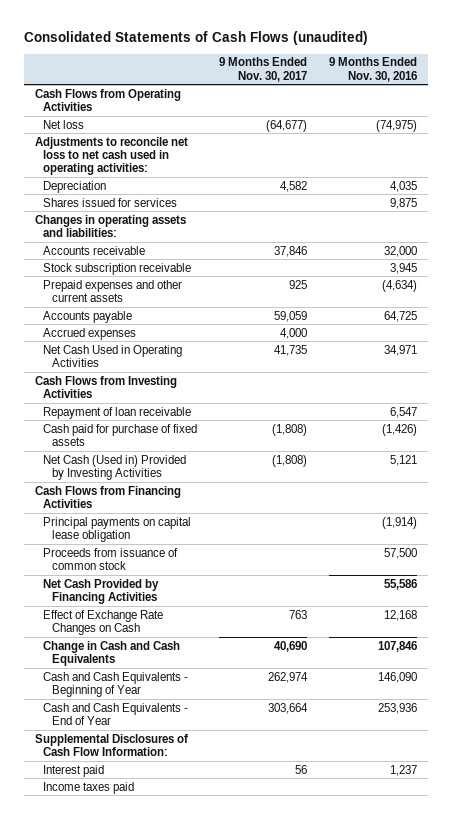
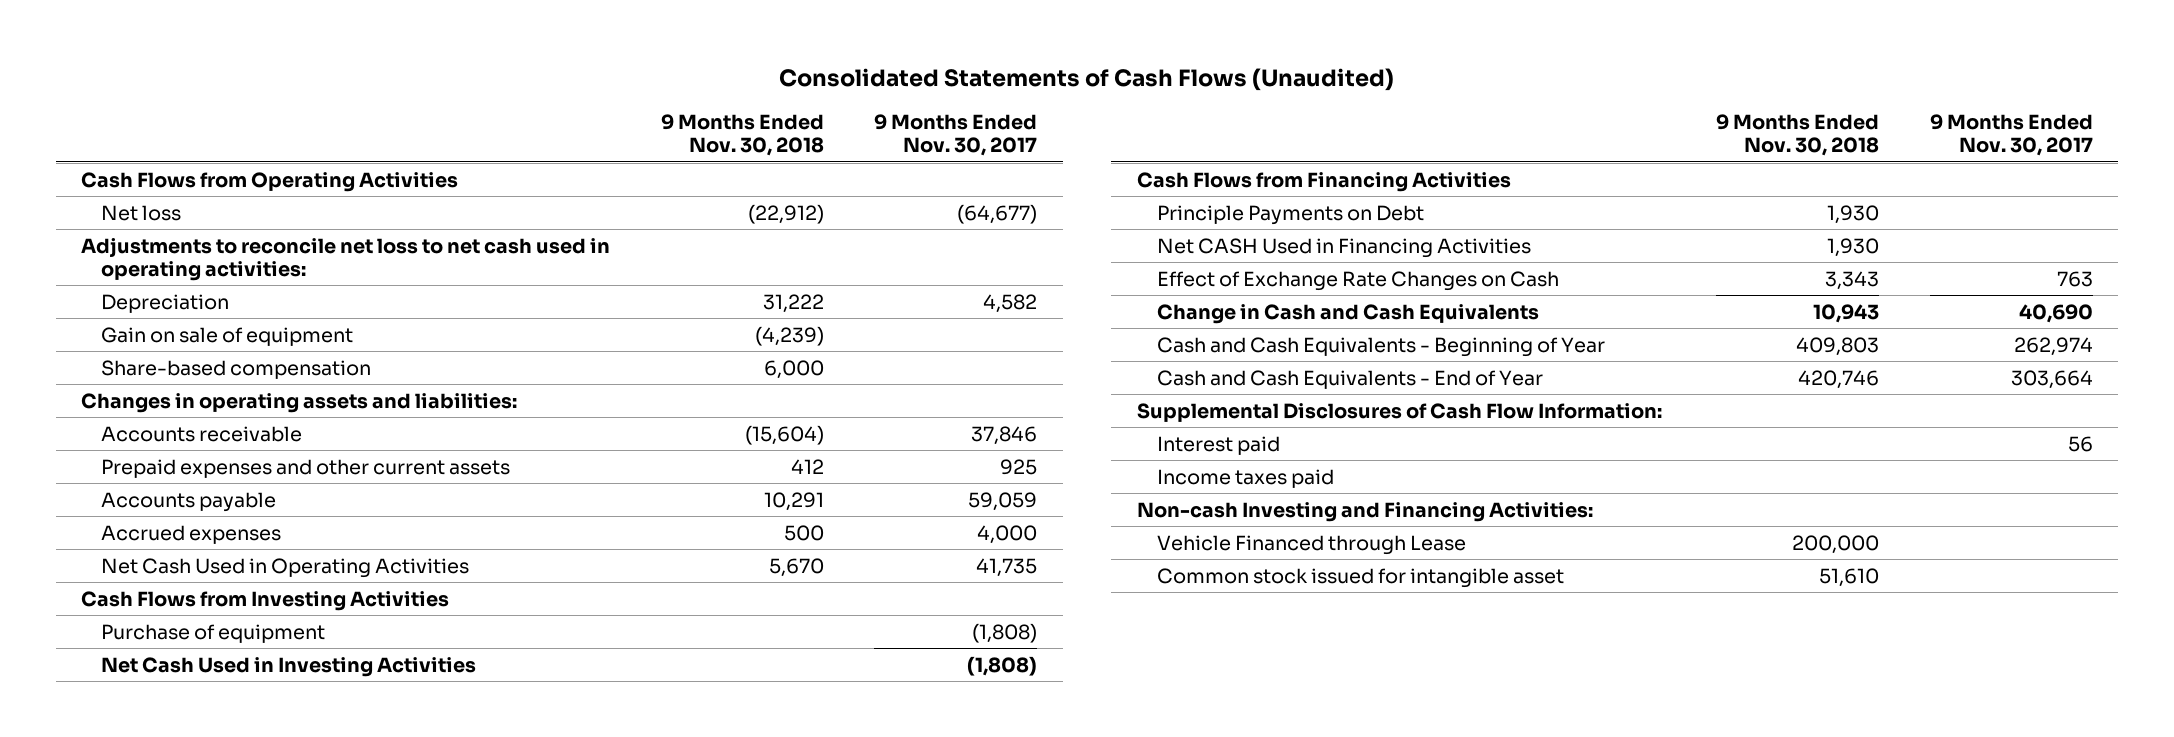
[24,31,369,46] Consolidated Statements of Cash Flows (unaudited) -> [778,67,1394,91] Consolidated Statements of Cash Flows (Unaudited)
[329,57,418,82] 9 Months Ended Nov. 30, 2016 -> none
none -> [660,113,824,157] 9 Months Ended Nov. 30, 2018
[43,197,178,207] Shares issued for services -> none
none -> [101,326,354,346] Gain on sale of equipment
none -> [101,359,372,379] Share-based compensation
[43,262,192,275] Stock subscription receivable -> none
[43,406,192,419] Repayment of loan receivable -> none
[43,423,198,446] Cash paid for purchase of fixed assets -> [101,623,326,643] Purchase of equipment
[43,454,187,480] Net Cash (Used in) Provided by Investing Activities -> [101,656,477,677] Net Cash Used in Investing Activities
[43,516,192,542] Principal payments on capital lease obligation -> none
[43,547,179,570] Proceeds from issuance of common stock -> none
none -> [1157,204,1425,225] Principle Payments on Debt
[43,578,160,604] Net Cash Provided by Financing Activities -> [1157,237,1532,258] Net CASH Used in Financing Activities
none -> [1136,501,1593,522] Non-cash Investing and Financing Activities:
none -> [1157,534,1467,555] Vehicle Financed through Lease
none -> [1157,567,1565,588] Common stock issued for intangible asset

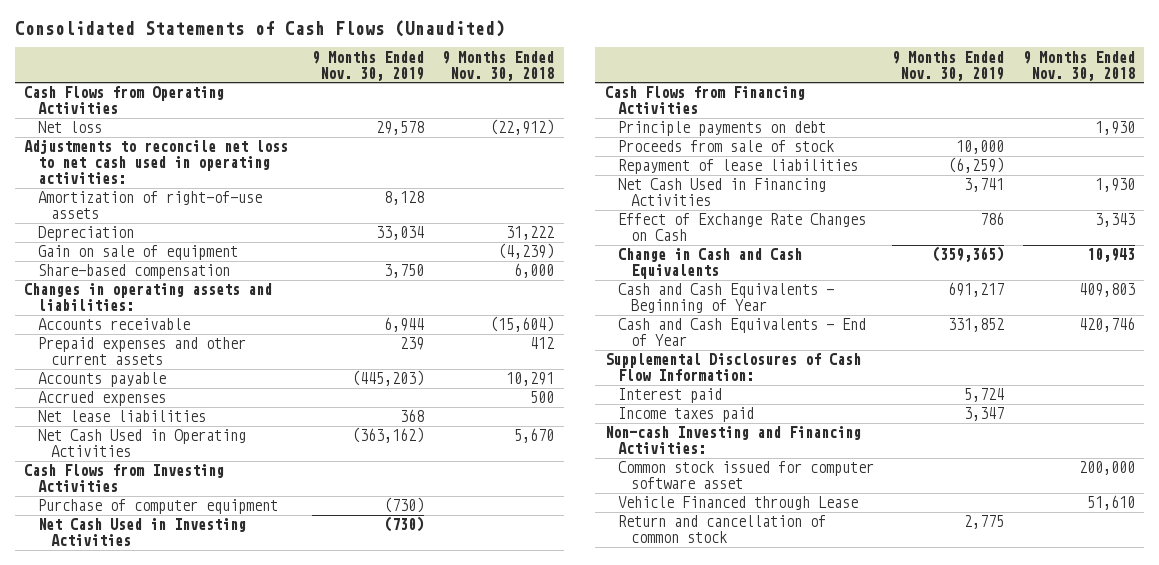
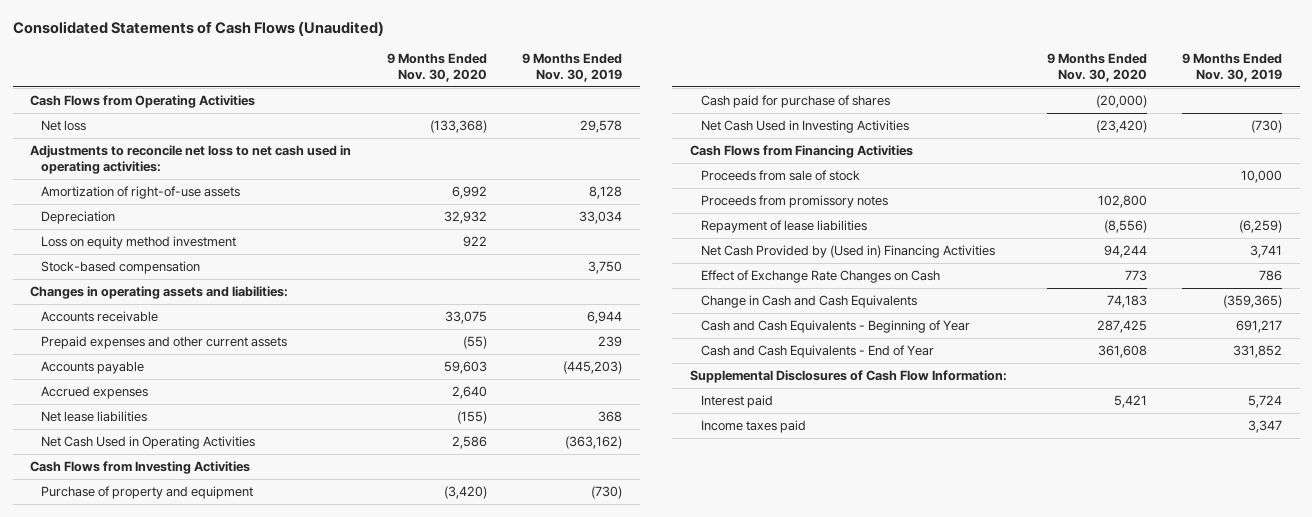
[442,50,555,81] 9 Months Ended Nov. 30, 2018 -> none
none -> [386,52,487,83] 9 Months Ended Nov. 30, 2020
[37,245,238,261] Gain on sale of equipment -> none
none -> [40,235,236,249] Loss on equity method investment
[37,264,230,280] Share-based compensation -> [40,260,200,274] Stock-based compensation
[37,499,278,515] Purchase of computer equipment -> [40,485,253,499] Purchase of property and equipment
none -> [700,94,890,108] Cash paid for purchase of shares
[617,121,826,137] Principle payments on debt -> none
none -> [700,194,888,208] Proceeds from promissory notes
[617,178,826,207] Net Cash Used in Financing Activities -> [700,244,995,258] Net Cash Provided by (Used in) Financing Activities
[604,426,861,455] Non-cash Investing and Financing Activities: -> none
[617,461,874,490] Common stock issued for computer software asset -> none
[617,496,858,511] Vehicle Financed through Lease -> none
[617,515,826,544] Return and cancellation of common stock -> none

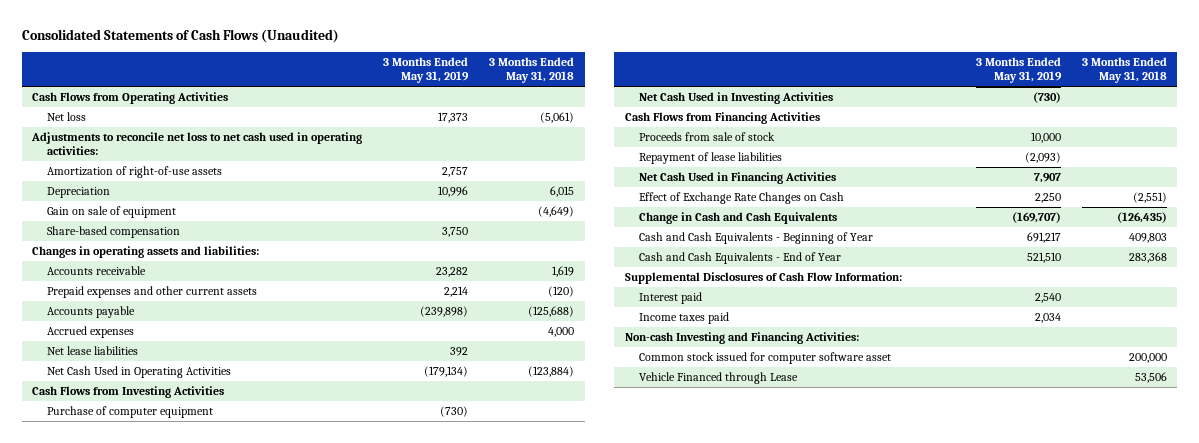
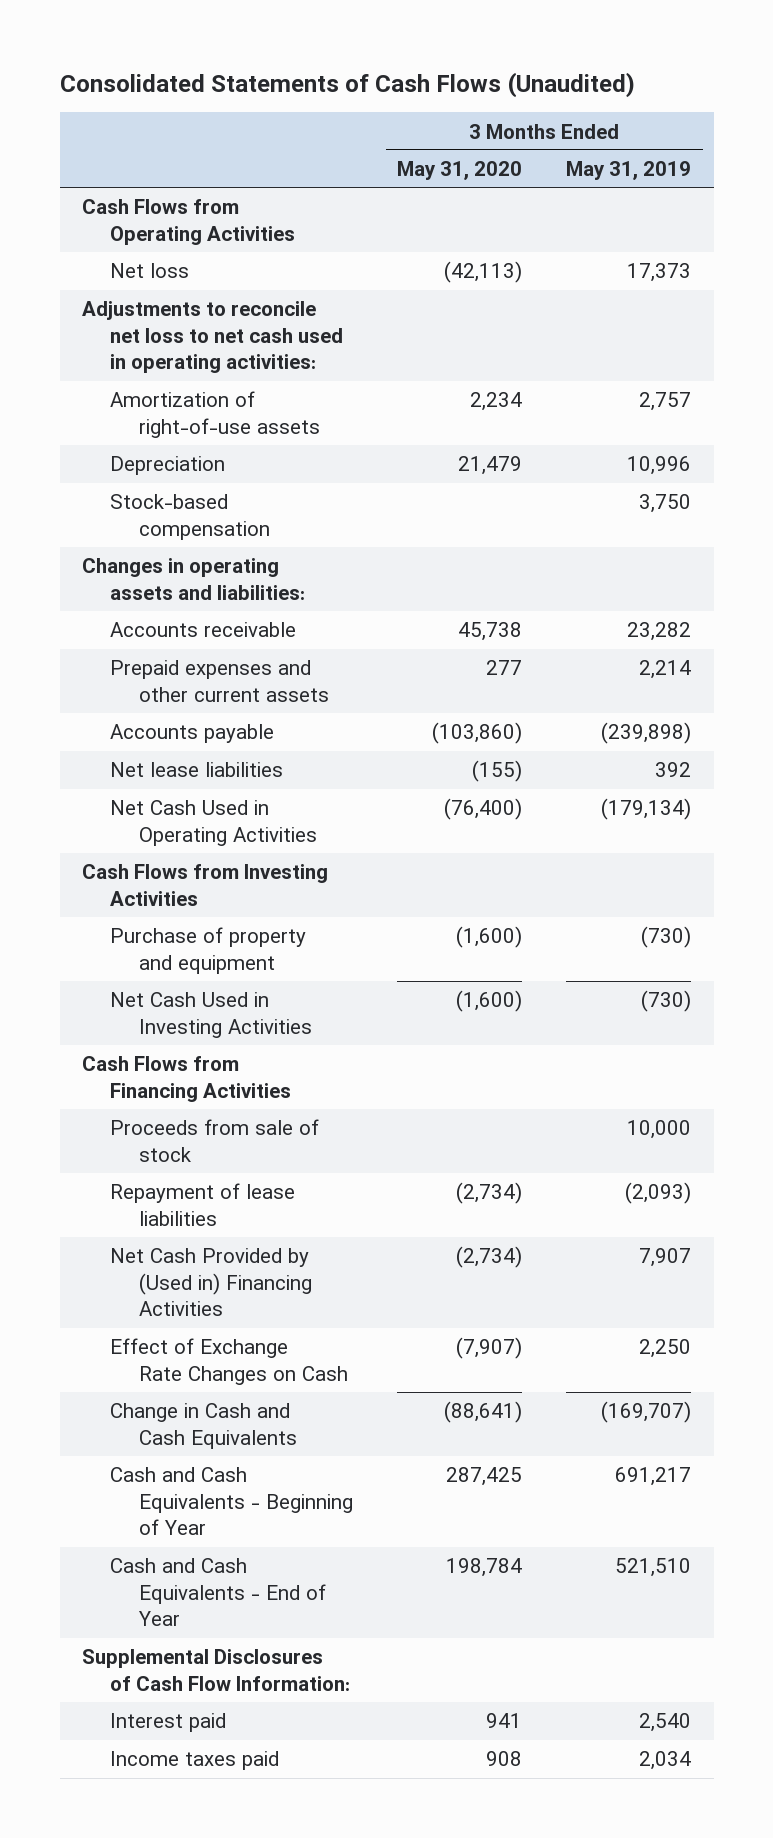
[489,57,575,84] 3 Months Ended May 31, 2018 -> none
none -> [397,161,523,181] May 31, 2020
[46,205,176,218] Gain on sale of equipment -> none
[46,225,180,238] Share-based compensation -> [110,494,271,540] Stock-based compensation
[46,325,134,338] Accrued expenses -> none
[46,405,213,418] Purchase of computer equipment -> [110,927,307,974] Purchase of property and equipment
[639,171,837,184] Net Cash Used in Financing Activities -> [110,1248,313,1317] Net Cash Provided by (Used in) Financing Activities
[624,331,859,344] Non-cash Investing and Financing Activities: -> none
[639,351,892,364] Common stock issued for computer software asset -> none
[639,371,799,384] Vehicle Financed through Lease -> none

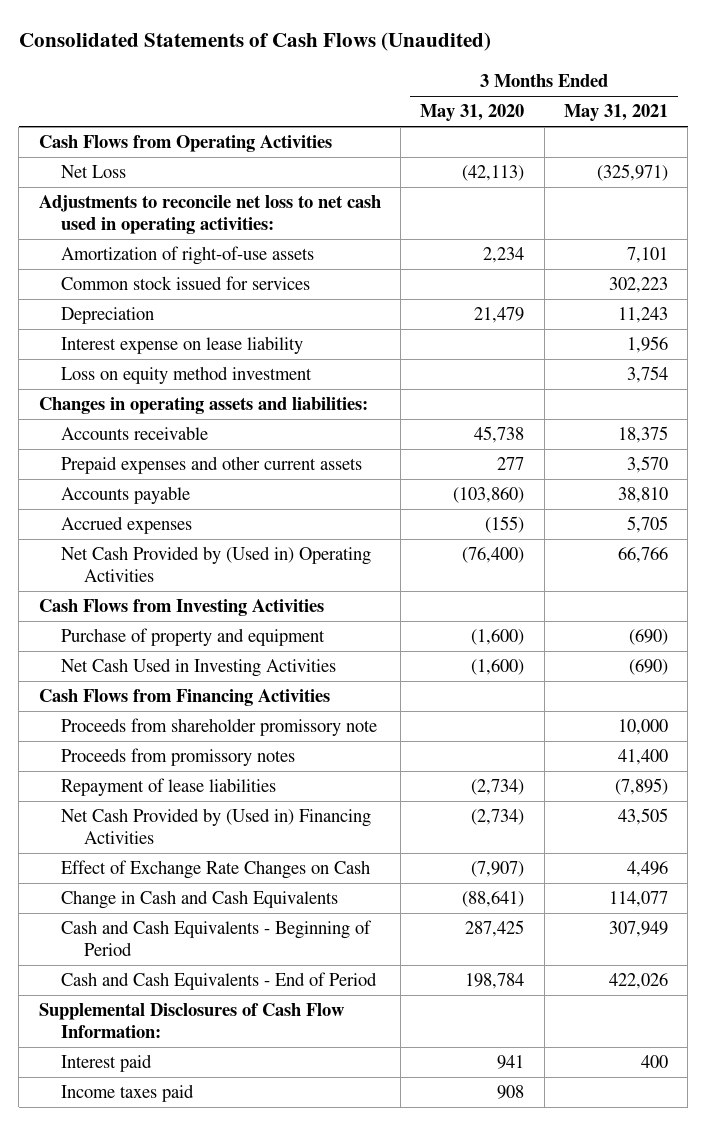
[566,161,692,181] May 31, 2019 -> none
none -> [563,104,668,122] May 31, 2021
[110,263,190,279] Net loss -> [61,165,127,179] Net Loss
none -> [61,276,311,291] Common stock issued for services
[110,494,271,540] Stock-based compensation -> none
none -> [61,336,304,355] Interest expense on lease liability
none -> [61,366,313,385] Loss on equity method investment
[110,762,284,778] Net lease liabilities -> [61,516,193,535] Accrued expenses
[110,800,318,846] Net Cash Used in Operating Activities -> [61,546,372,582] Net Cash Provided by (Used in) Operating Activities
[110,1119,320,1162] Proceeds from sale of stock -> none
none -> [61,718,378,737] Proceeds from shareholder promissory note
none -> [61,748,296,767] Proceeds from promissory notes
[110,1467,354,1536] Cash and Cash Equivalents - Beginning of Year -> [61,920,373,956] Cash and Cash Equivalents - Beginning of Period
[110,1558,327,1627] Cash and Cash Equivalents - End of Year -> [61,972,378,991] Cash and Cash Equivalents - End of Period

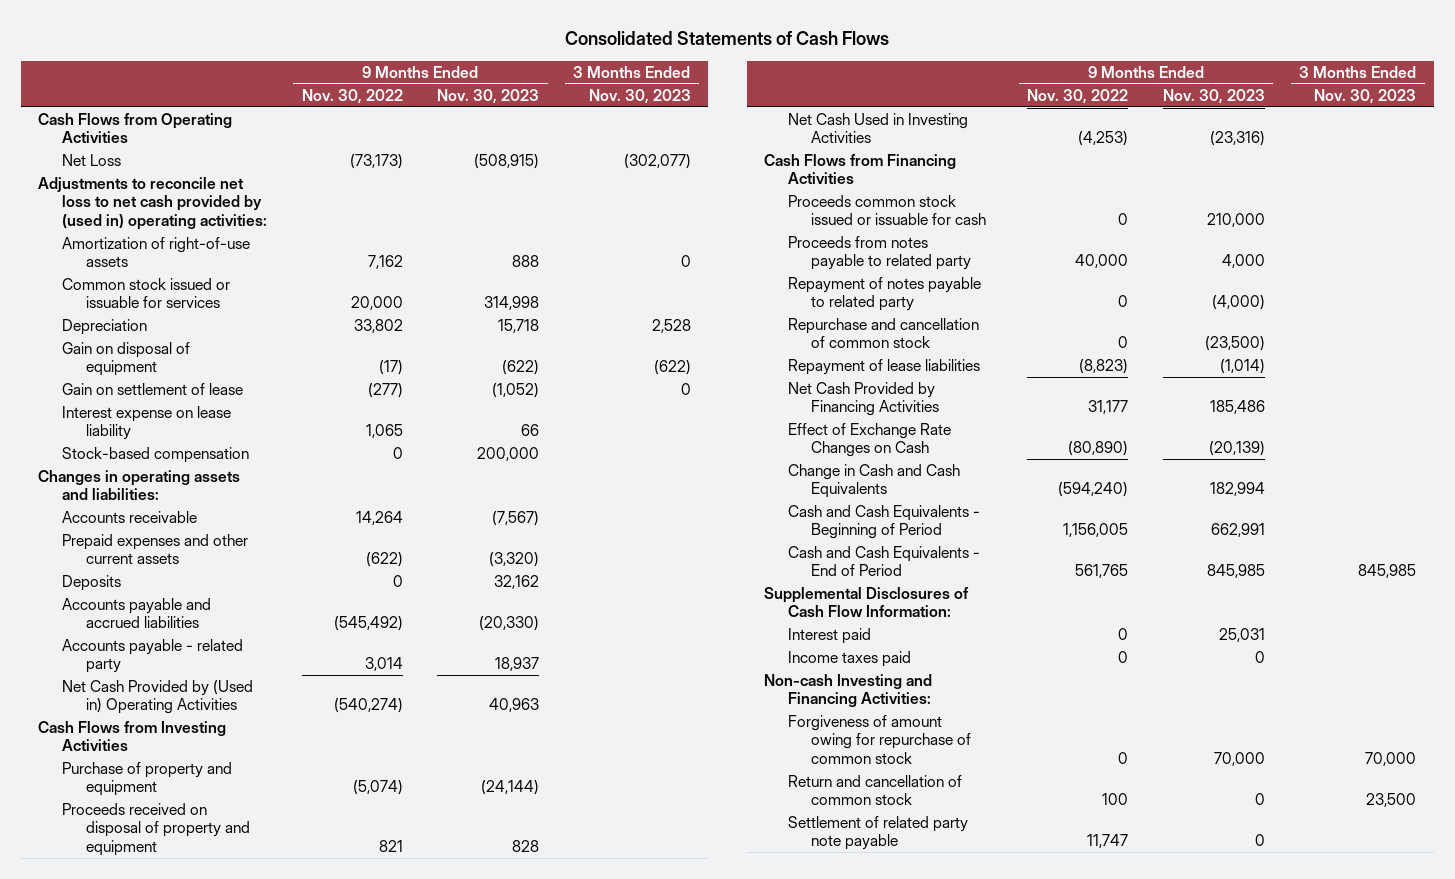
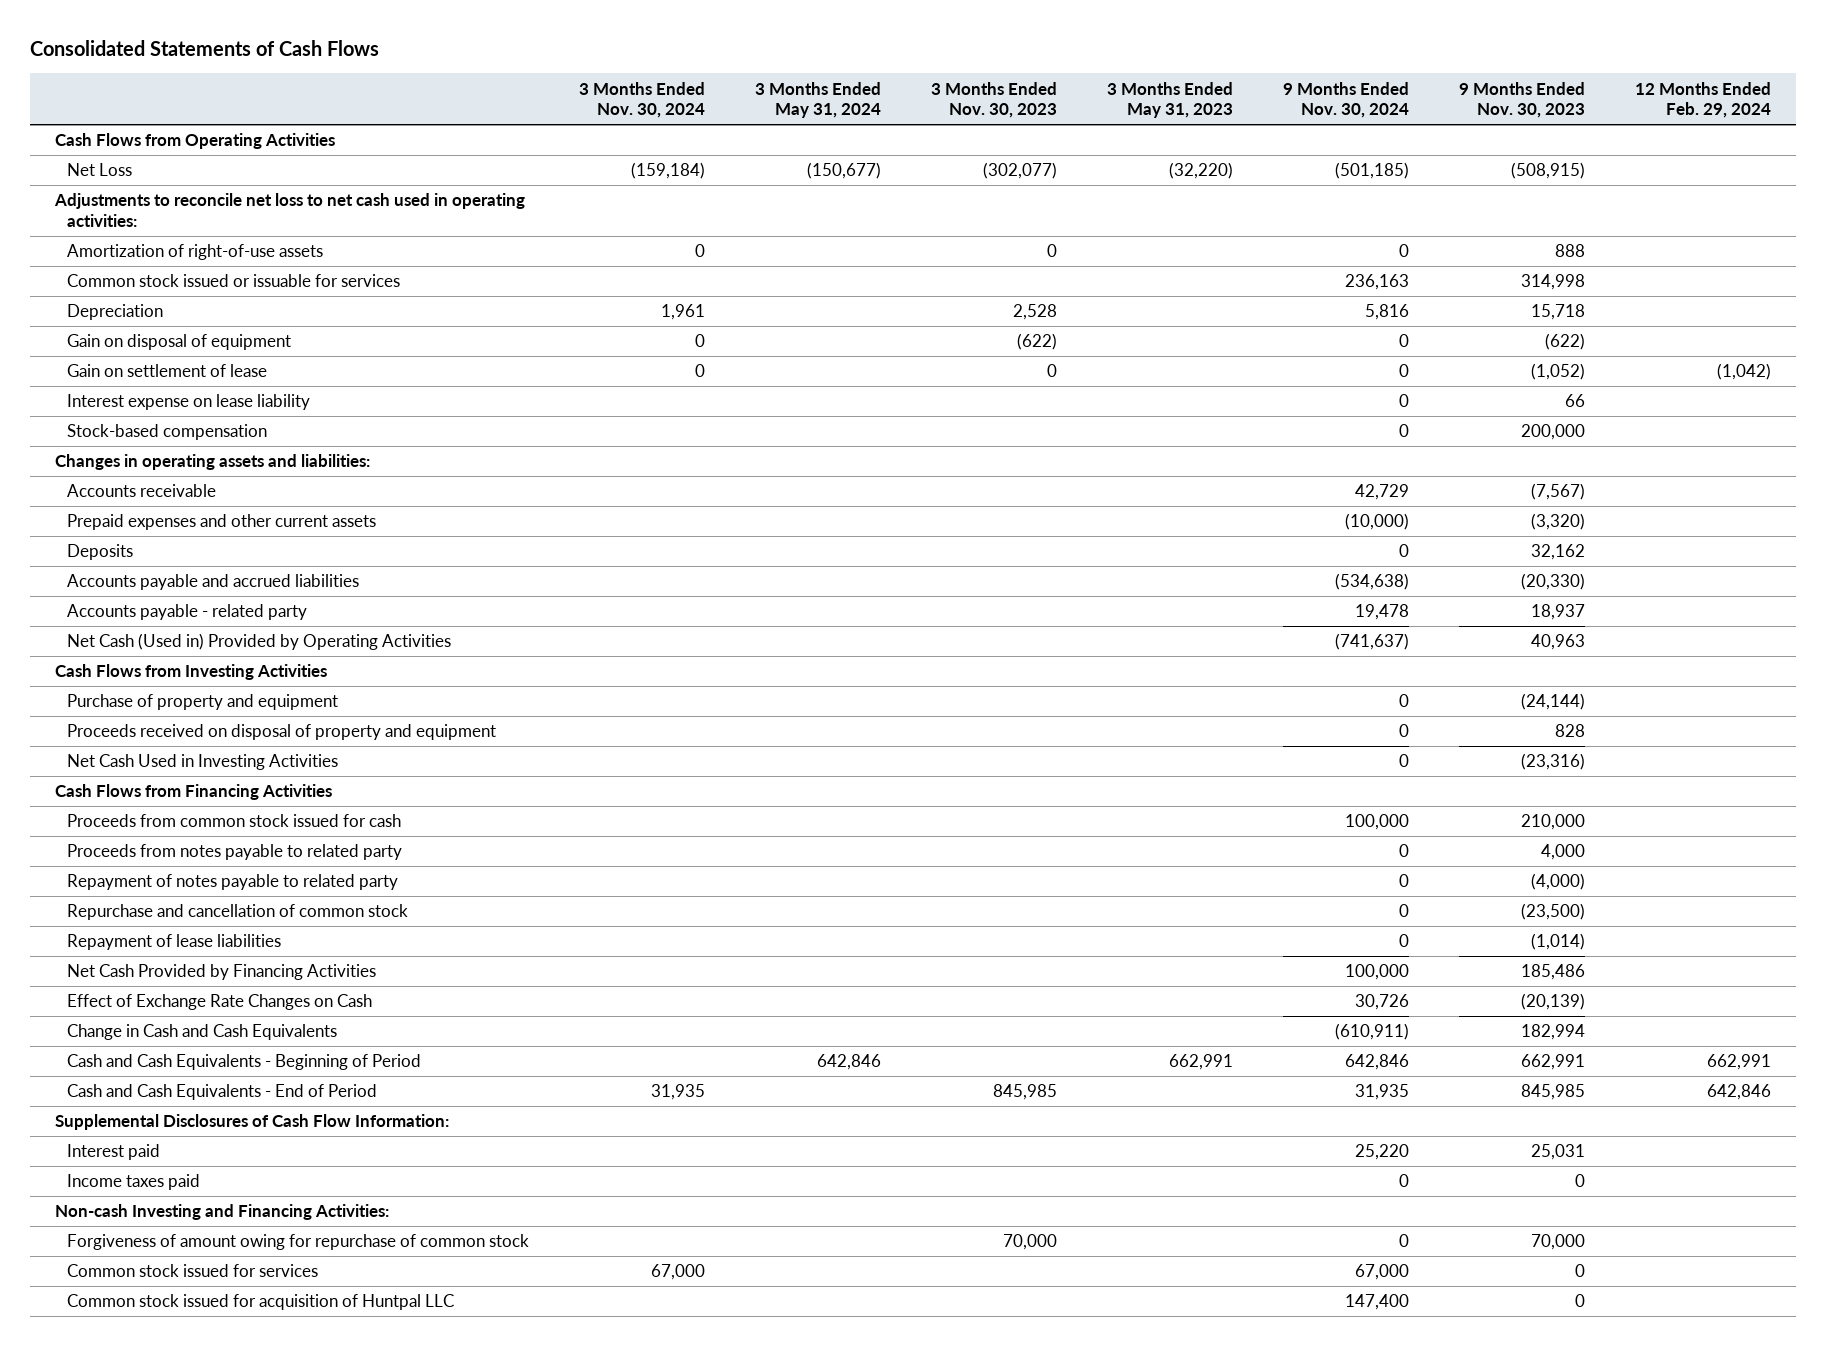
[301,88,403,104] Nov. 30, 2022 -> none
none -> [578,81,705,118] 3 Months Ended Nov. 30, 2024
none -> [754,81,881,118] 3 Months Ended May 31, 2024
none -> [1106,81,1233,118] 3 Months Ended May 31, 2023
none -> [1282,81,1409,118] 9 Months Ended Nov. 30, 2024
none -> [1634,81,1771,118] 12 Months Ended Feb. 29, 2024
[38,177,267,230] Adjustments to reconcile net loss to net cash provided by (used in) operating activities: -> [53,193,525,227] Adjustments to reconcile net loss to net cash used in operating activities:
[61,680,253,715] Net Cash Provided by (Used in) Operating Activities -> [66,633,451,651] Net Cash (Used in) Provided by Operating Activities
[787,195,987,226] Proceeds common stock issued or issuable for cash -> [66,814,401,828] Proceeds from common stock issued for cash
[787,775,962,806] Return and cancellation of common stock -> none
[787,816,968,851] Settlement of related party note payable -> none
none -> [66,1264,318,1278] Common stock issued for services
none -> [66,1294,454,1311] Common stock issued for acquisition of Huntpal LLC

